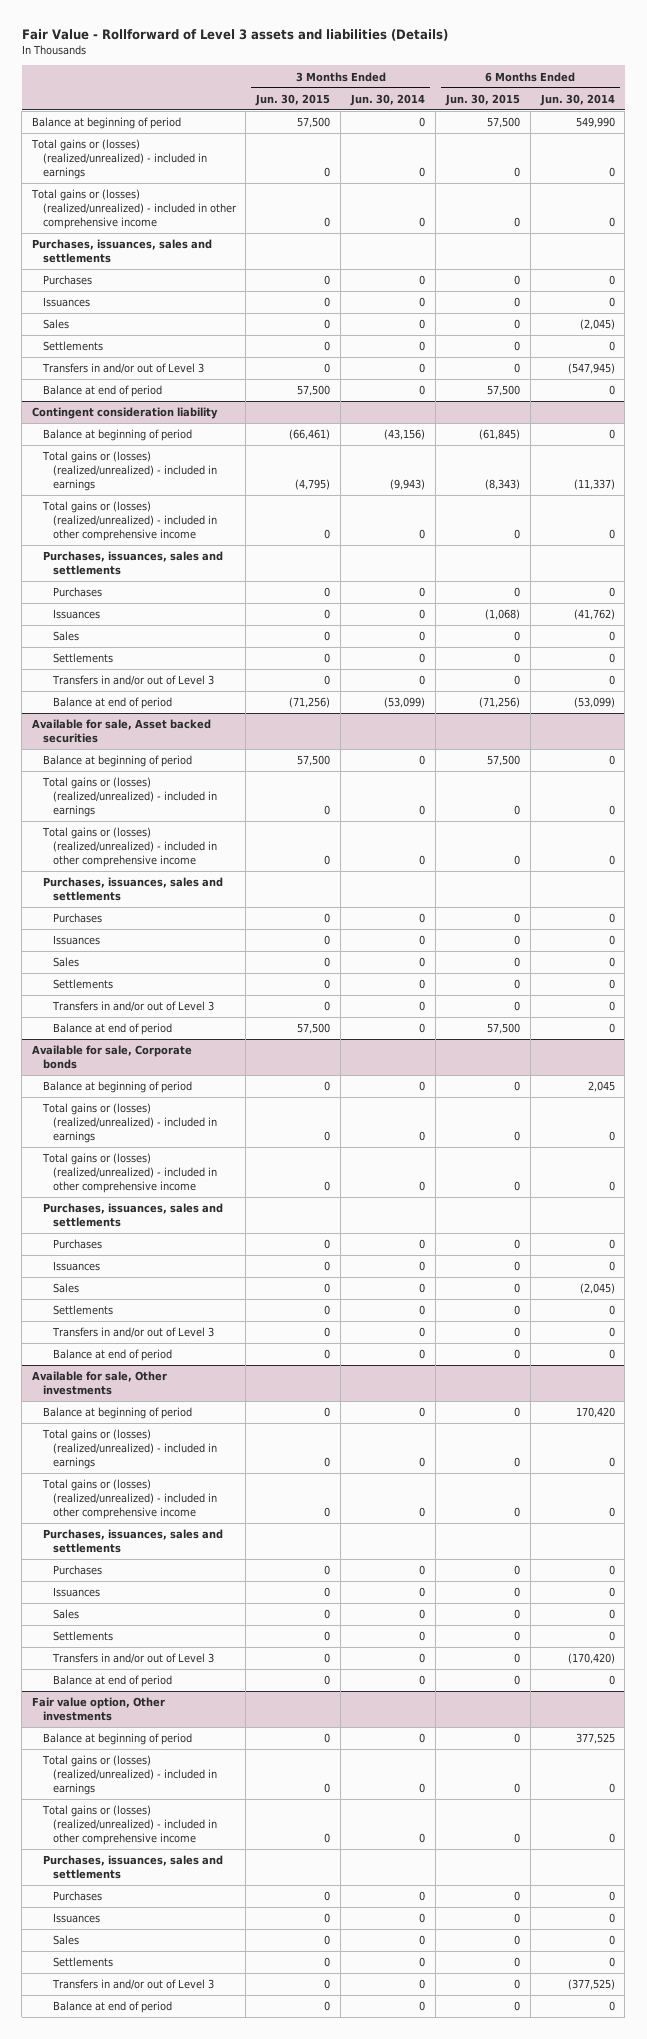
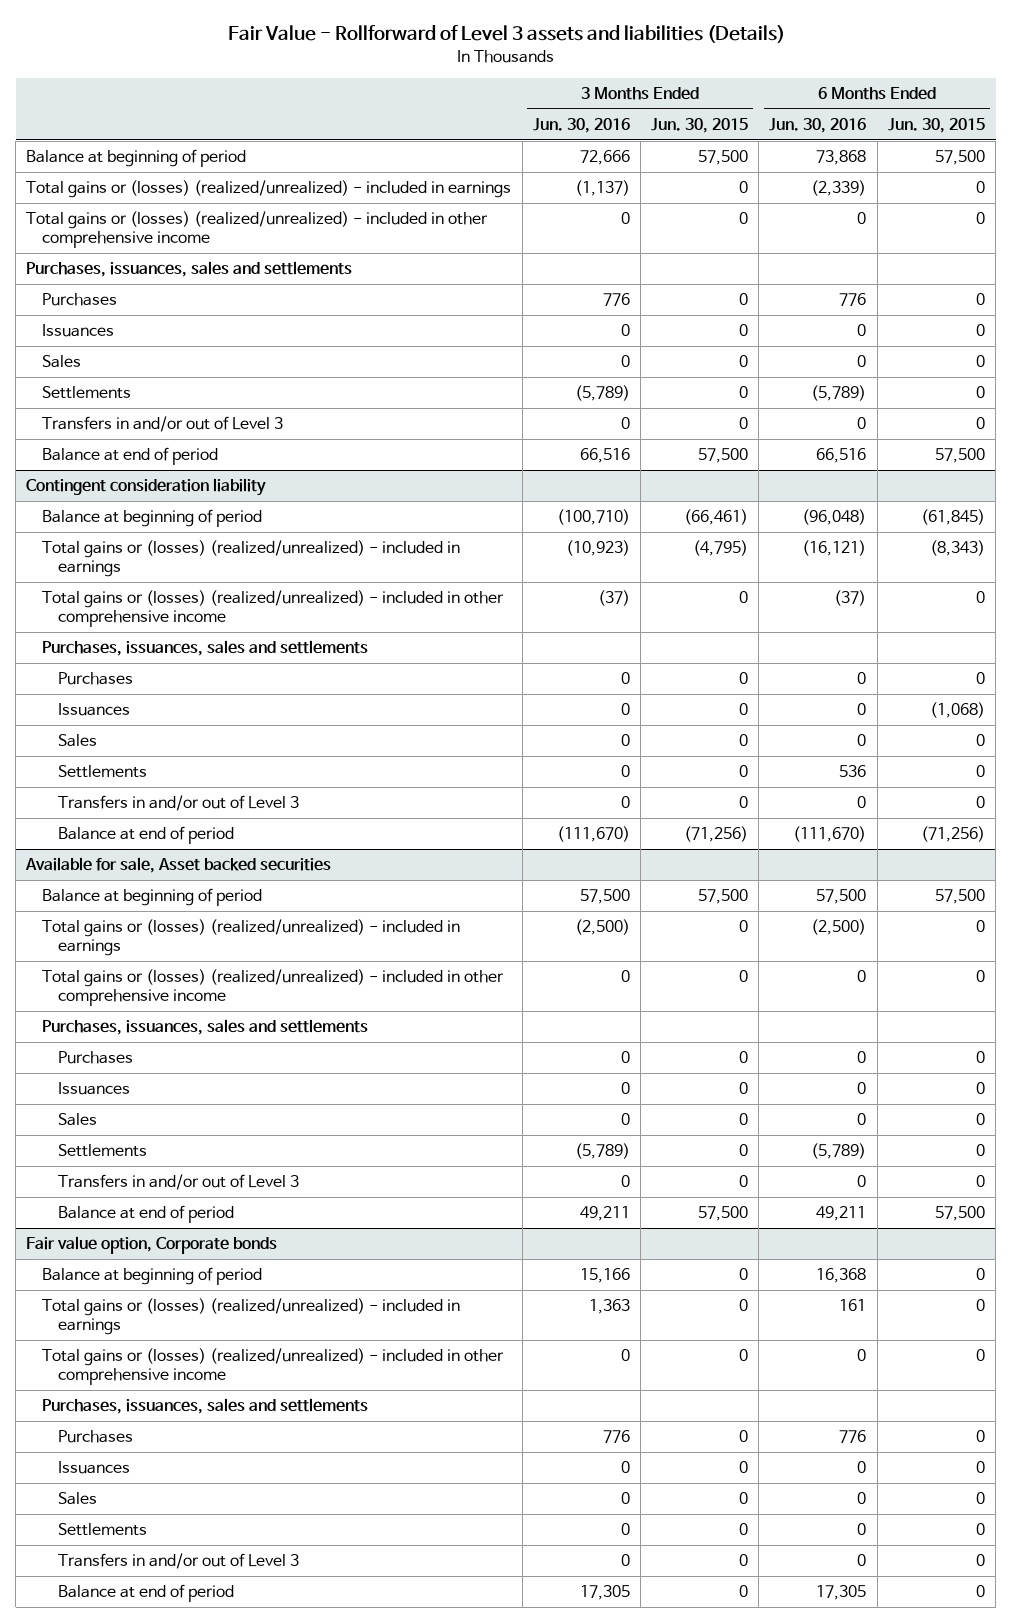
[350,93,426,106] Jun. 30, 2014 -> none
[539,93,615,106] Jun. 30, 2014 -> none
none -> [532,118,630,134] Jun. 30, 2016
none -> [769,118,867,134] Jun. 30, 2016
[32,1045,193,1069] Available for sale, Corporate bonds -> none
[42,1081,192,1094] Balance at beginning of period -> none
[41,1103,218,1143] Total gains or (losses) (realized/unrealized) - included in earnings -> none
[41,1153,218,1193] Total gains or (losses) (realized/unrealized) - included in other comprehensive income -> none
[42,1203,223,1227] Purchases, issuances, sales and settlements -> none
[53,1239,103,1250] Purchases -> none
[53,1261,101,1272] Issuances -> none
[53,1283,80,1294] Sales -> none
[53,1305,114,1316] Settlements -> none
[52,1327,215,1339] Transfers in and/or out of Level 3 -> none
[53,1349,173,1362] Balance at end of period -> none
[32,1371,168,1395] Available for sale, Other investments -> none
[42,1407,192,1420] Balance at beginning of period -> none
[41,1429,218,1469] Total gains or (losses) (realized/unrealized) - included in earnings -> none
[41,1479,218,1519] Total gains or (losses) (realized/unrealized) - included in other comprehensive income -> none
[42,1529,223,1553] Purchases, issuances, sales and settlements -> none
[53,1565,103,1576] Purchases -> none
[53,1587,101,1598] Issuances -> none
[53,1609,80,1620] Sales -> none
[53,1631,114,1642] Settlements -> none
[52,1653,215,1665] Transfers in and/or out of Level 3 -> none
[53,1675,173,1688] Balance at end of period -> none
[32,1697,166,1721] Fair value option, Other investments -> none
none -> [26,1236,278,1255] Fair value option, Corporate bonds

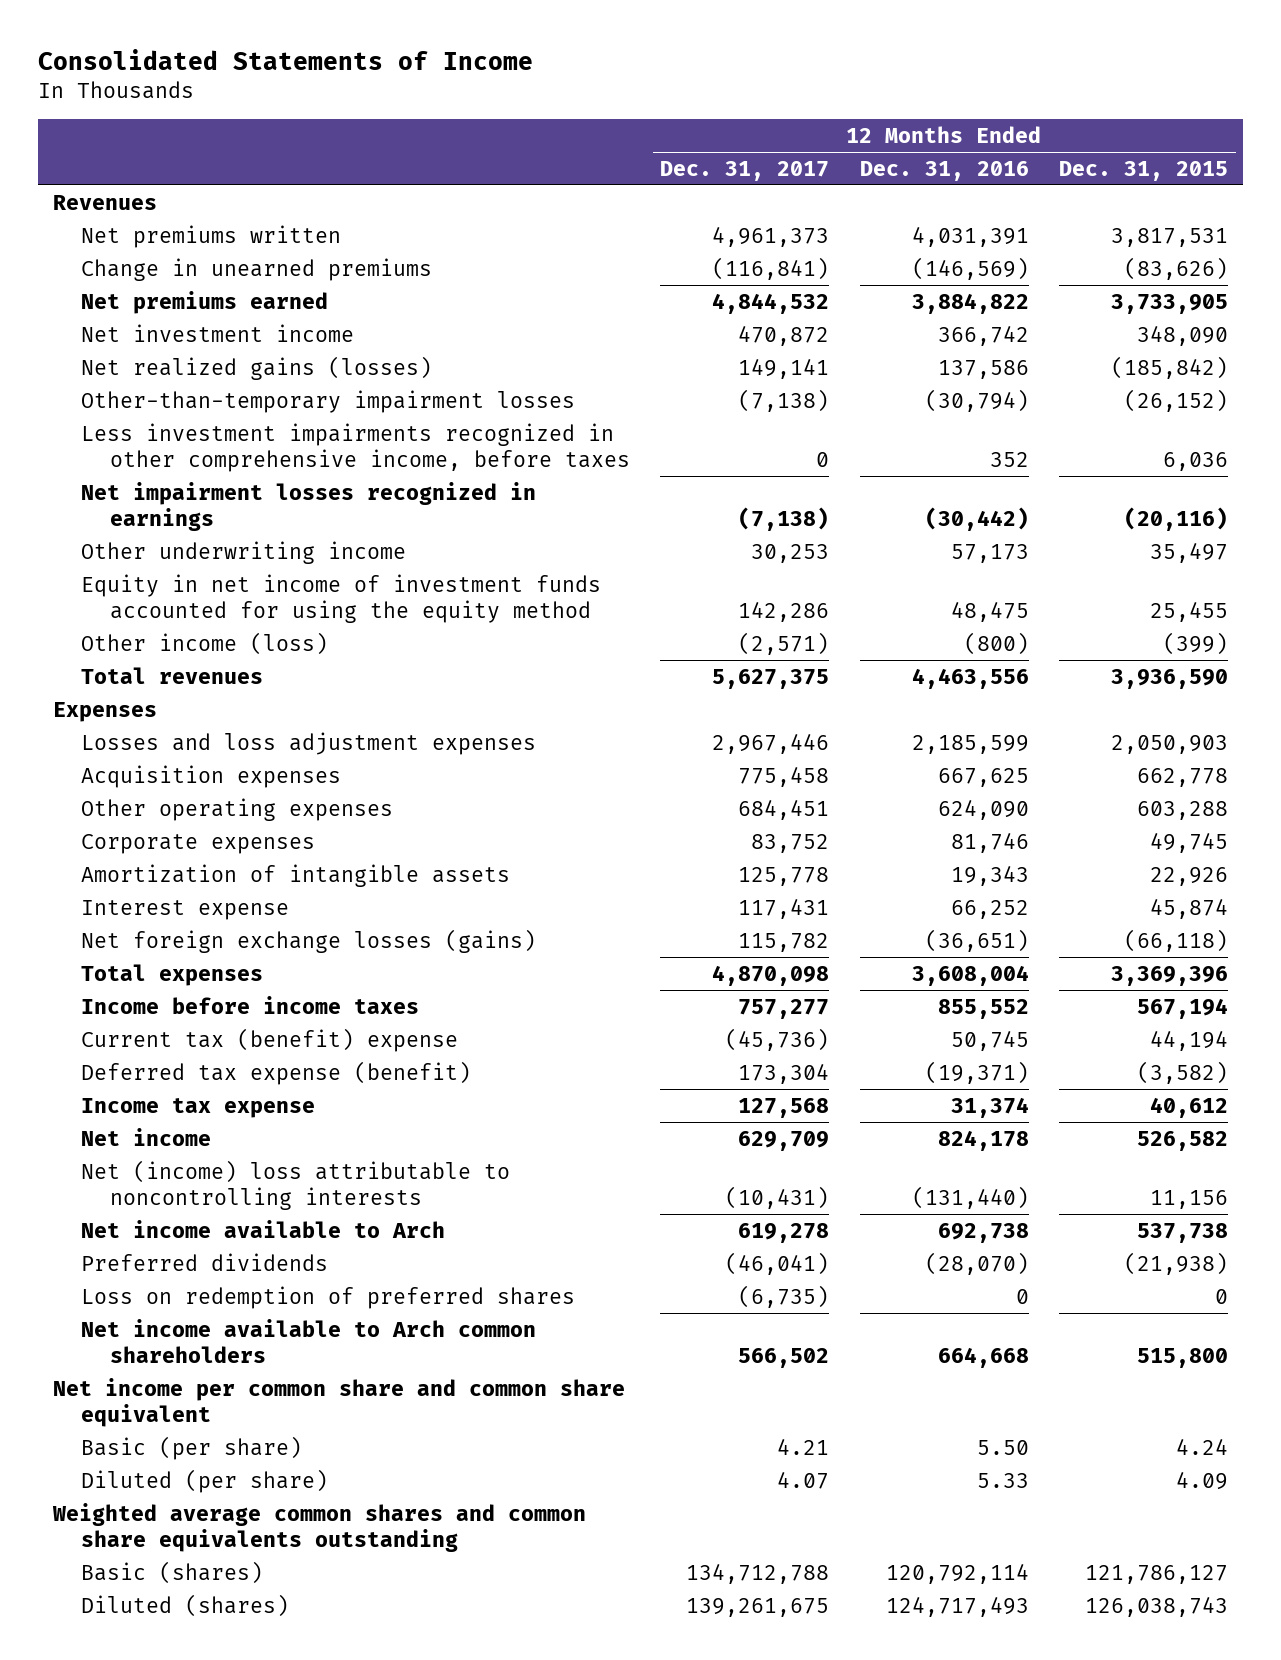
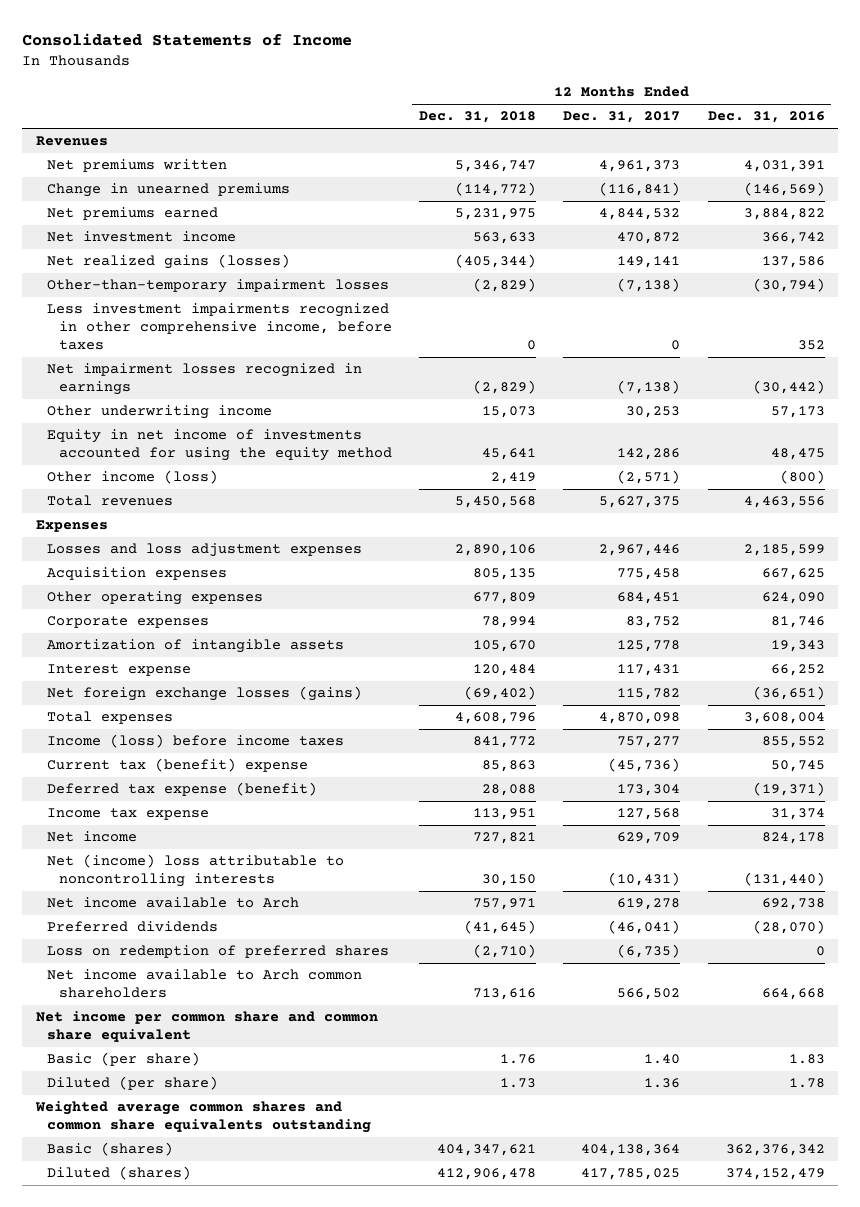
[1059,160,1229,181] Dec. 31, 2015 -> none
none -> [418,111,536,124] Dec. 31, 2018
[81,573,602,623] Equity in net income of investment funds accounted for using the equity method -> [47,429,392,462] Equity in net income of investments accounted for using the equity method
[81,995,420,1014] Income before income taxes -> [47,734,345,749] Income (loss) before income taxes
[777,1437,830,1455] 4.21 -> [644,1054,681,1065] 1.40
[976,1439,1029,1455] 5.50 -> [788,1054,825,1065] 1.83
[777,1470,830,1489] 4.07 -> [644,1078,681,1089] 1.36
[976,1472,1029,1488] 5.33 -> [788,1078,825,1089] 1.78
[686,1562,830,1584] 134,712,788 -> [581,1144,681,1157] 404,138,364
[885,1562,1029,1584] 120,792,114 -> [725,1144,825,1157] 362,376,342
[686,1597,830,1617] 139,261,675 -> [581,1168,681,1181] 417,785,025
[885,1595,1029,1617] 124,717,493 -> [725,1168,825,1181] 374,152,479

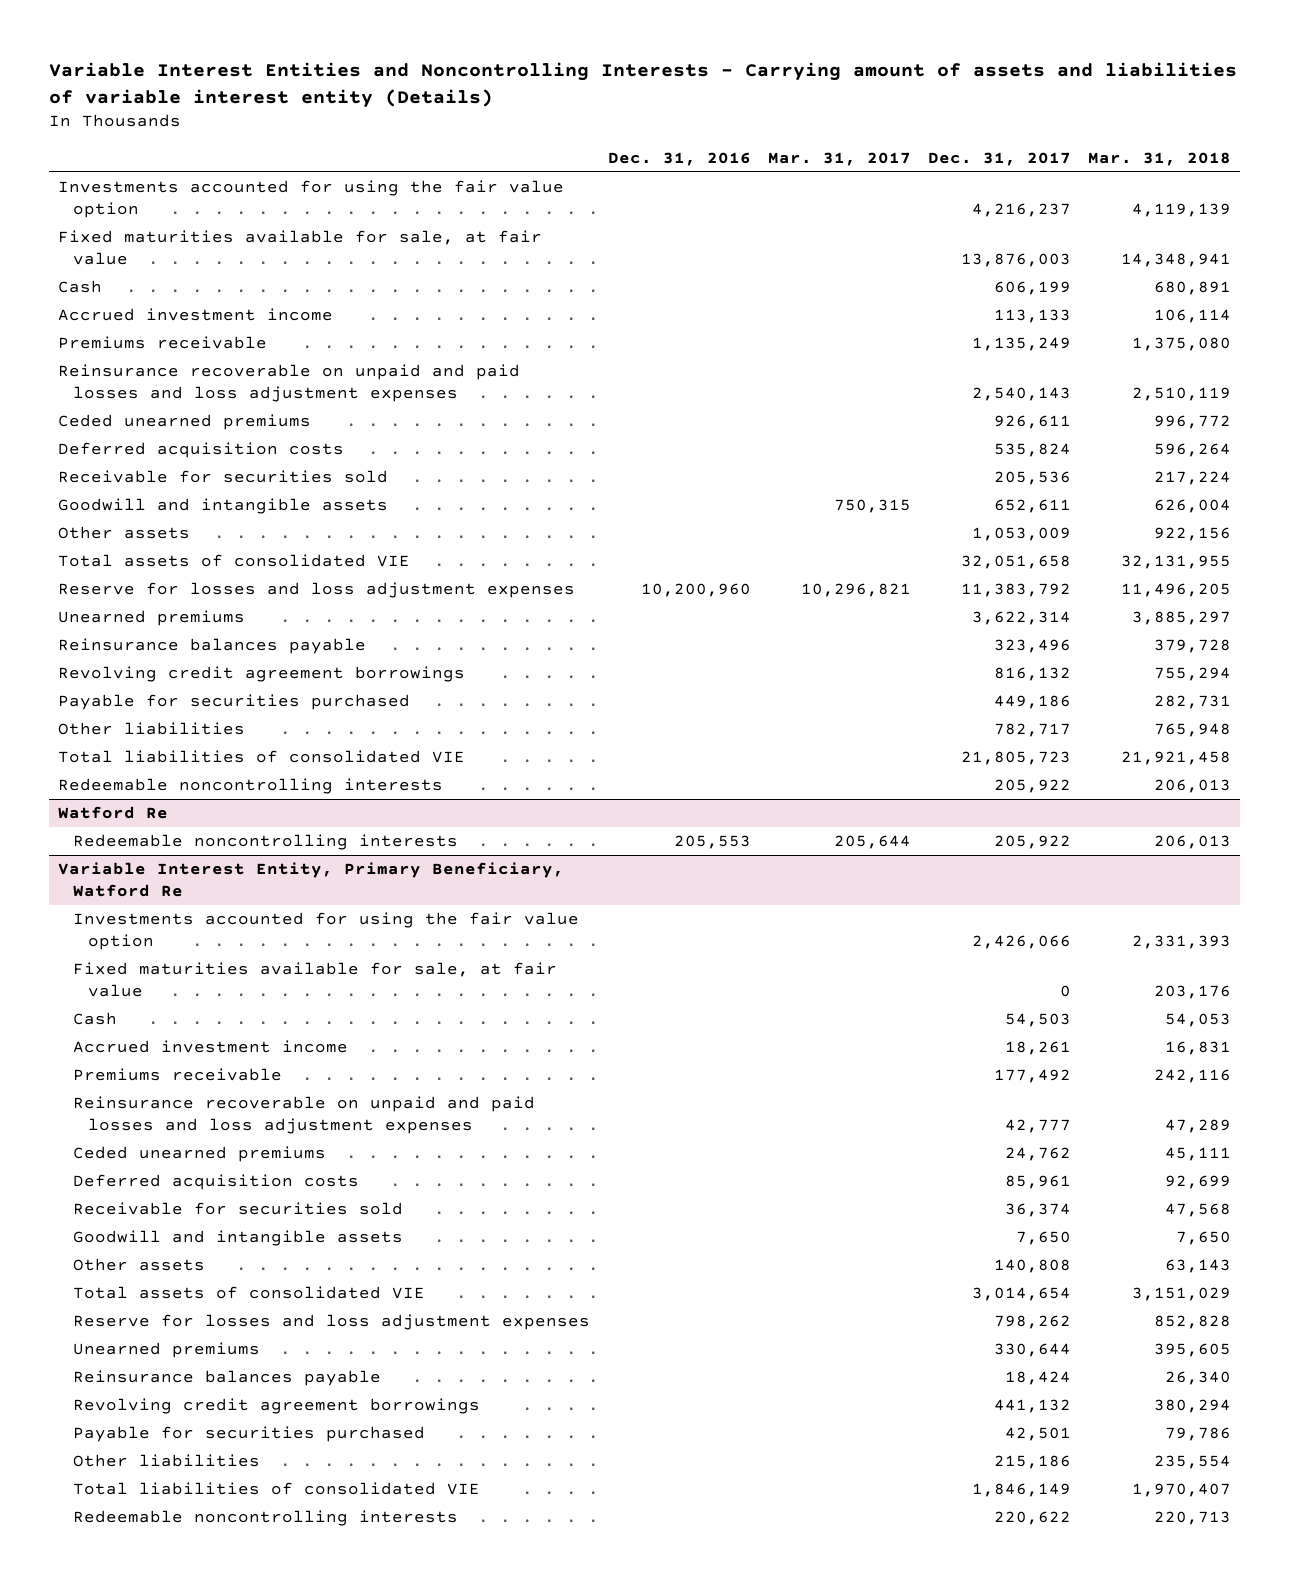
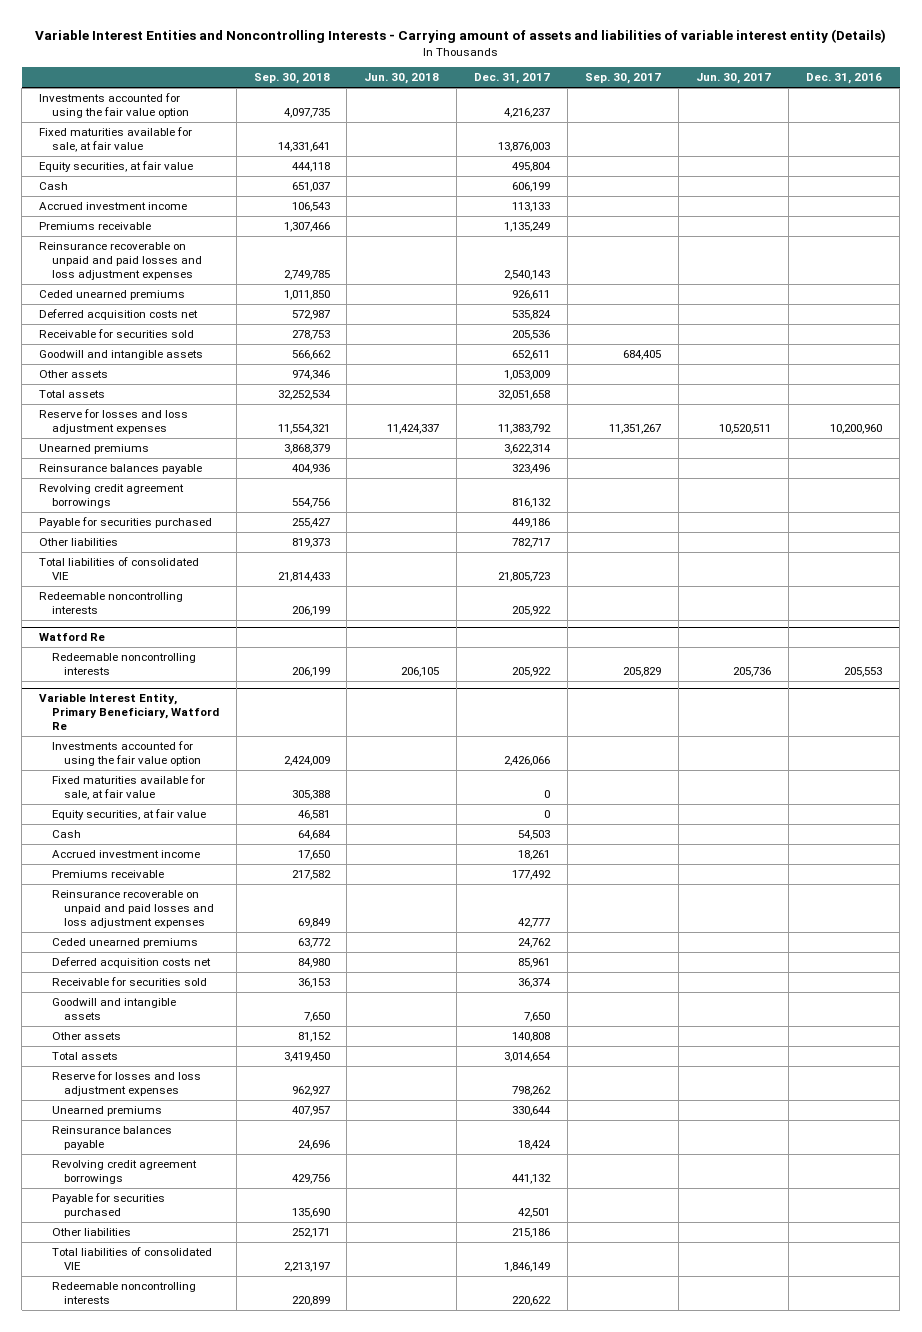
[767,151,911,166] Mar. 31, 2017 -> none
[1088,151,1232,166] Mar. 31, 2018 -> none
none -> [253,73,330,85] Sep. 30, 2018
none -> [364,73,440,85] Jun. 30, 2018
none -> [585,73,662,85] Sep. 30, 2017
none -> [696,73,772,85] Jun. 30, 2017
none -> [39,161,194,173] Equity securities, at fair value
[58,442,345,459] Deferred acquisition costs -> [39,309,199,321] Deferred acquisition costs net
[58,554,411,568] Total assets of consolidated VIE -> [39,390,106,399] Total assets
none -> [51,809,206,821] Equity securities, at fair value
[73,1174,360,1191] Deferred acquisition costs -> [51,957,211,969] Deferred acquisition costs net
[73,1286,426,1300] Total assets of consolidated VIE -> [51,1052,118,1061] Total assets

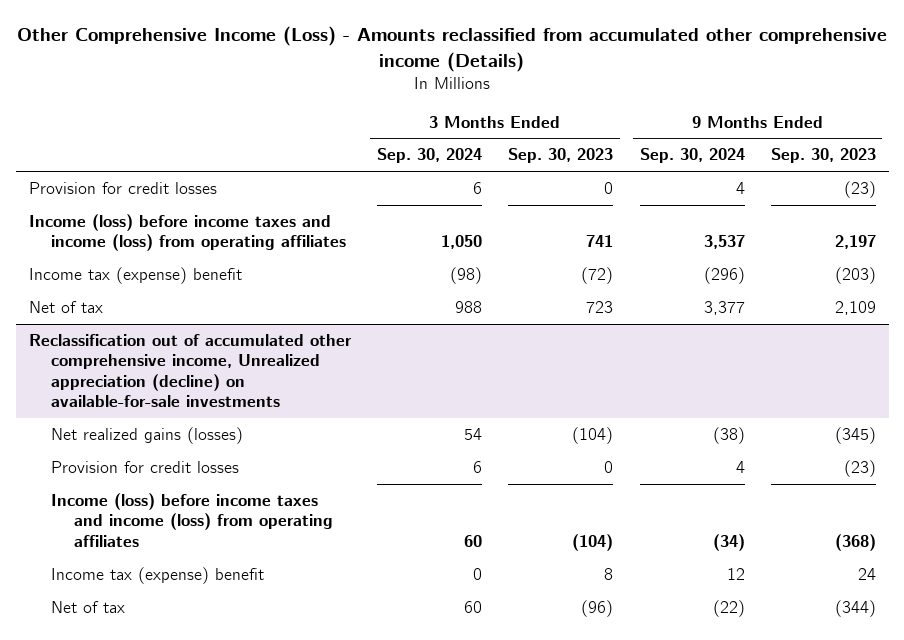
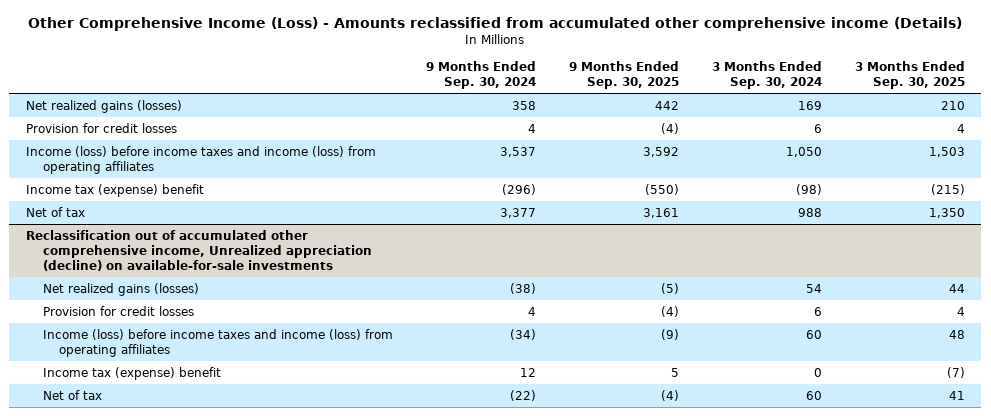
[508,148,614,164] Sep. 30, 2023 -> none
[770,148,876,164] Sep. 30, 2023 -> none
none -> [568,61,679,90] 9 Months Ended Sep. 30, 2025
none -> [854,61,965,90] 3 Months Ended Sep. 30, 2025
none -> [25,99,182,113] Net realized gains (losses)

